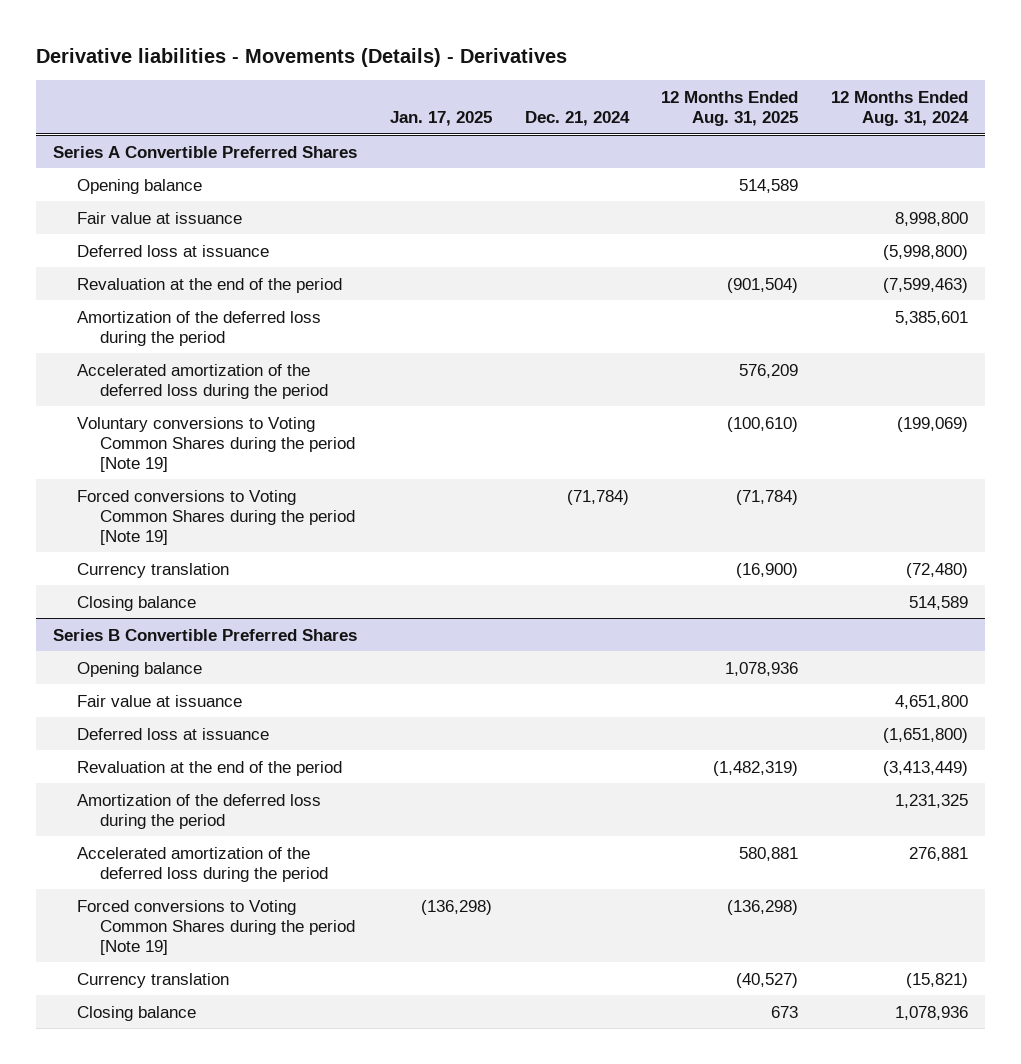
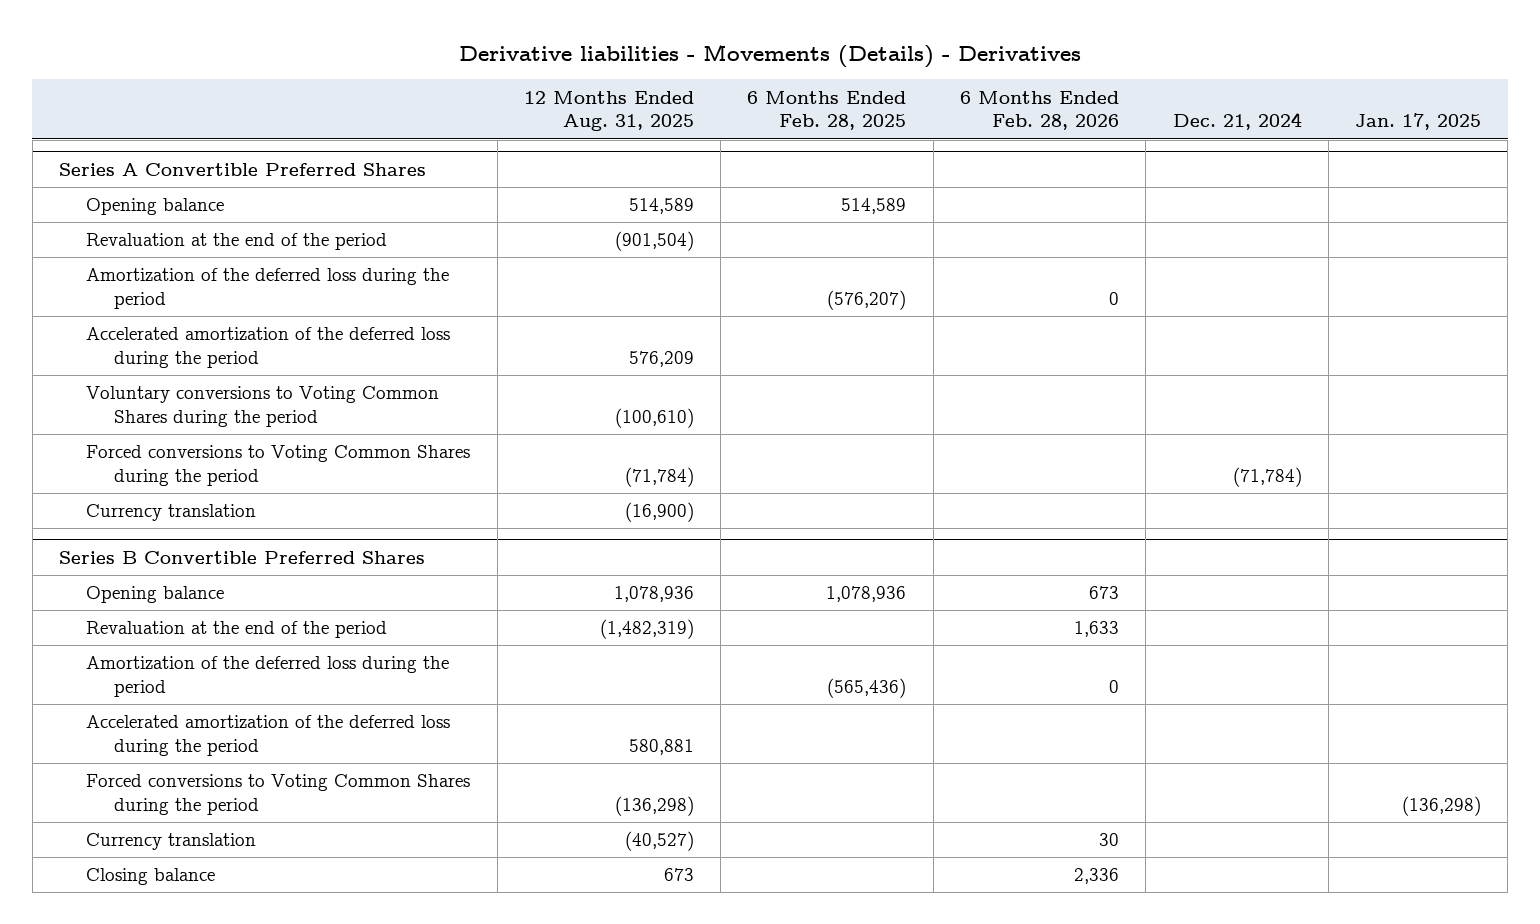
[831,90,970,126] 12 Months Ended Aug. 31, 2024 -> none
none -> [747,90,907,131] 6 Months Ended Feb. 28, 2025
none -> [959,90,1119,131] 6 Months Ended Feb. 28, 2026
[76,211,242,224] Fair value at issuance -> none
[76,244,269,257] Deferred loss at issuance -> none
[76,416,356,472] Voluntary conversions to Voting Common Shares during the period [Note 19] -> [86,386,440,427] Voluntary conversions to Voting Common Shares during the period
[76,489,356,545] Forced conversions to Voting Common Shares during the period [Note 19] -> [86,445,471,486] Forced conversions to Voting Common Shares during the period
[76,595,196,611] Closing balance -> none
[76,694,242,707] Fair value at issuance -> none
[76,727,269,740] Deferred loss at issuance -> none
[76,899,356,955] Forced conversions to Voting Common Shares during the period [Note 19] -> [86,774,471,815] Forced conversions to Voting Common Shares during the period

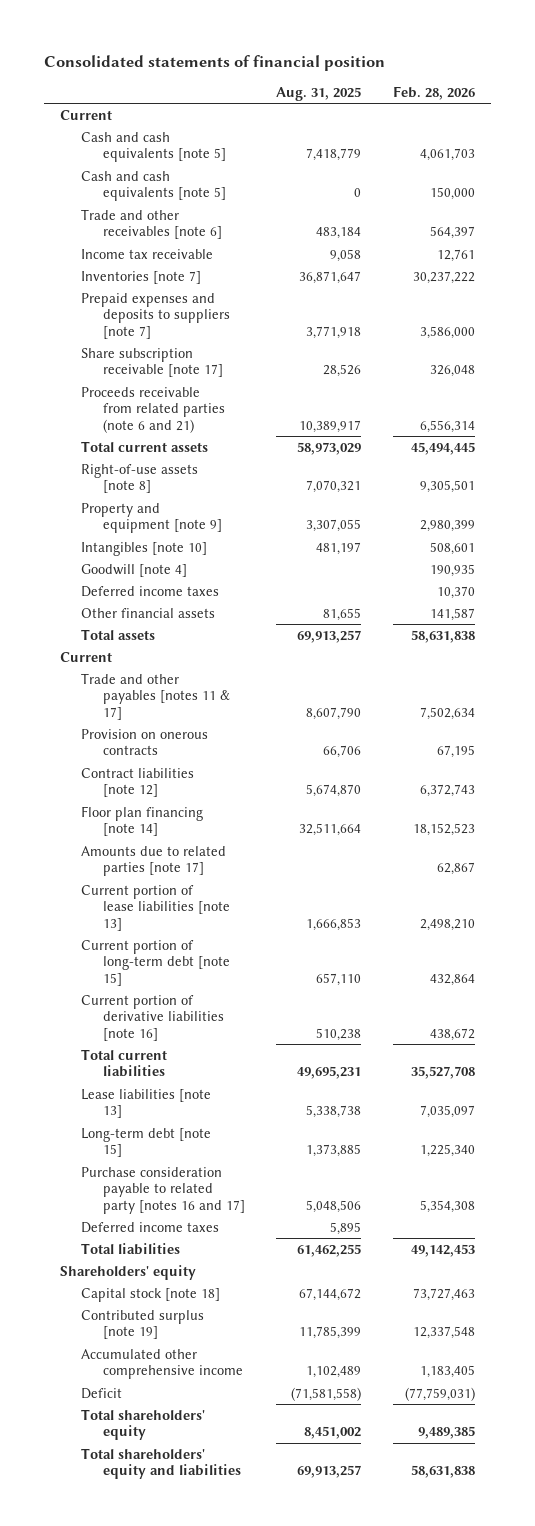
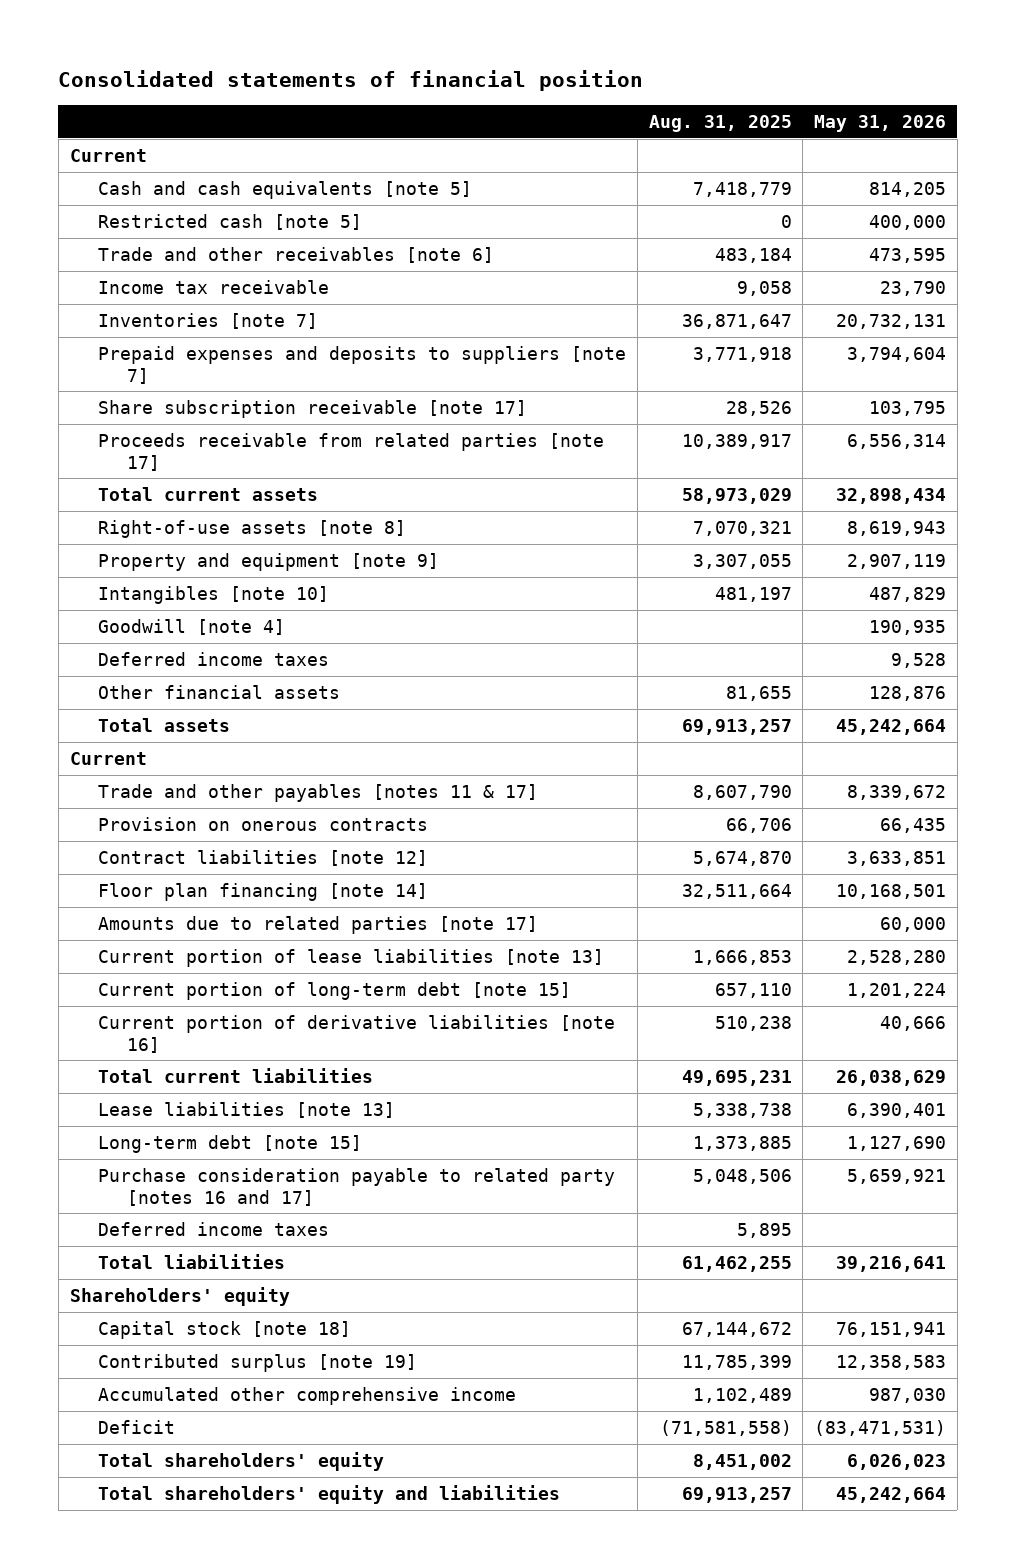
[393,85,476,100] Feb. 28, 2026 -> none
none -> [814,114,947,132] May 31, 2026
[81,170,226,202] Cash and cash equivalents [note 5] -> [98,214,363,231] Restricted cash [note 5]
[81,386,225,433] Proceeds receivable from related parties (note 6 and 21) -> [98,433,605,471] Proceeds receivable from related parties [note 17]

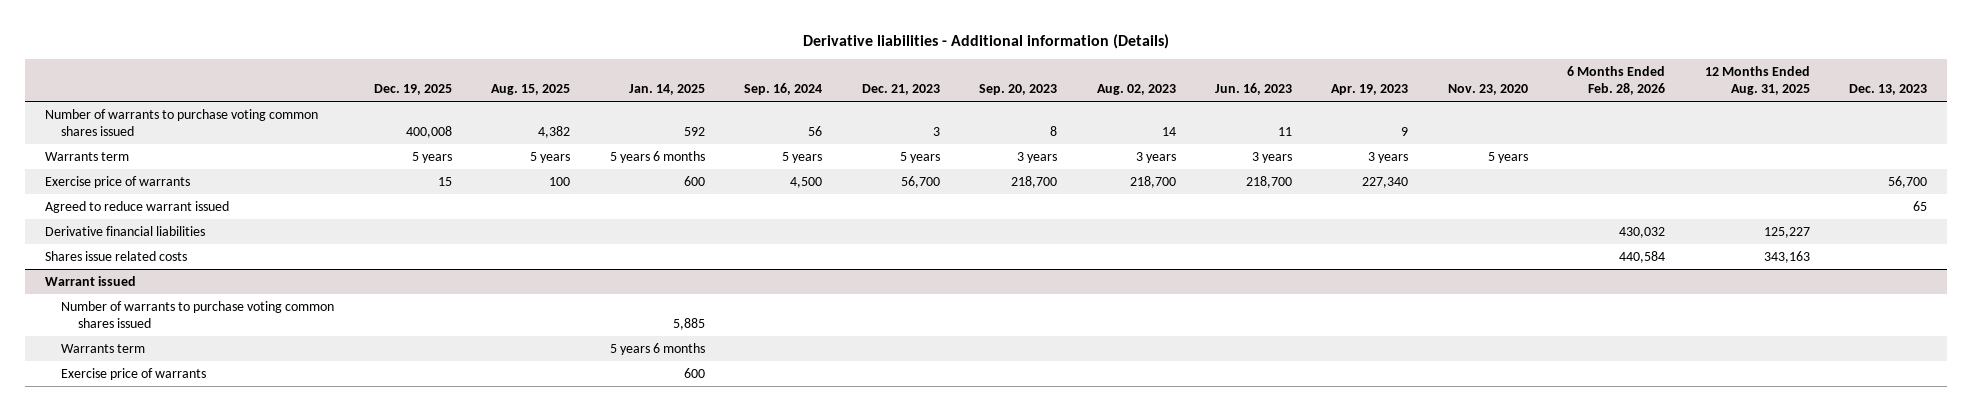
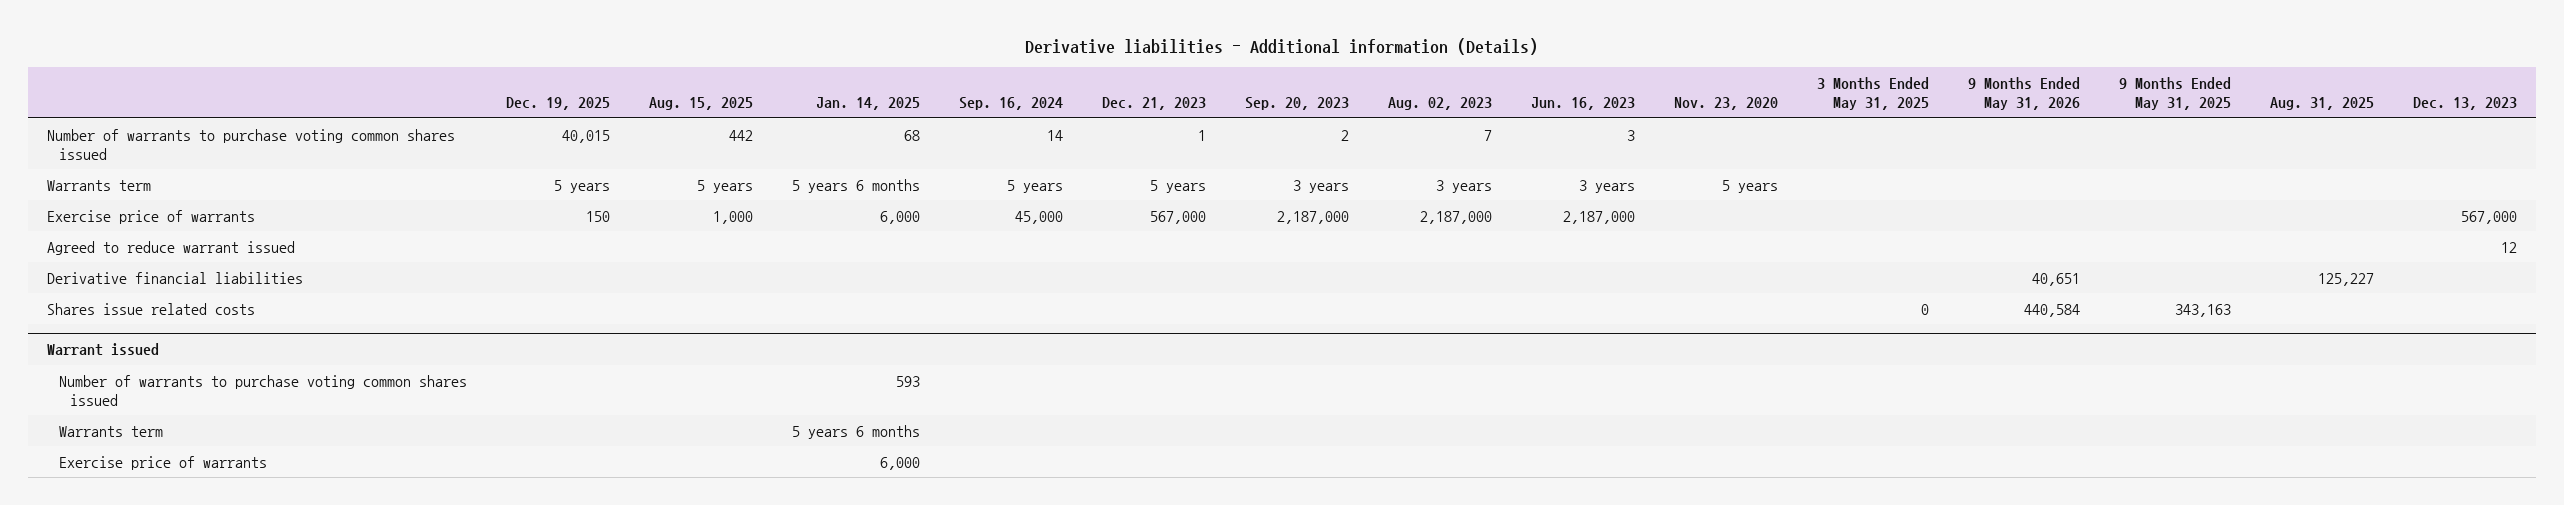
[1331,84,1409,96] Apr. 19, 2023 -> none
[1567,65,1666,96] 6 Months Ended Feb. 28, 2026 -> none
[1704,65,1810,96] 12 Months Ended Aug. 31, 2025 -> none
none -> [1816,76,1929,111] 3 Months Ended May 31, 2025
none -> [1967,76,2080,111] 9 Months Ended May 31, 2026
none -> [2118,76,2231,111] 9 Months Ended May 31, 2025
none -> [2269,97,2374,111] Aug. 31, 2025
[405,126,452,139] 400,008 -> [561,129,610,143] 40,015
[538,126,571,139] 4,382 -> [728,129,753,141] 442
[683,127,705,137] 592 -> [903,129,920,141] 68
[808,126,823,137] 56 -> [1046,129,1063,141] 14
[932,127,940,137] 3 -> [1197,129,1206,141] 1
[1050,126,1058,137] 8 -> [1340,129,1349,141] 2
[1161,127,1176,137] 14 -> [1483,129,1492,141] 7
[1277,127,1292,137] 11 -> [1626,129,1635,141] 3
[437,176,452,186] 15 -> [585,210,610,222] 150
[549,176,571,186] 100 -> [712,210,753,224] 1,000
[683,175,705,186] 600 -> [879,210,920,224] 6,000
[790,176,823,188] 4,500 -> [1014,210,1063,224] 45,000
[900,175,940,188] 56,700 -> [1149,210,1206,224] 567,000
[1011,175,1058,188] 218,700 -> [1276,210,1349,224] 2,187,000
[1129,175,1176,188] 218,700 -> [1419,210,1492,224] 2,187,000
[1245,175,1292,188] 218,700 -> [1562,210,1635,224] 2,187,000
[1888,175,1928,188] 56,700 -> [2460,210,2517,224] 567,000
[1913,200,1928,211] 65 -> [2500,241,2517,253] 12
[672,318,705,331] 5,885 -> [895,375,920,387] 593
[683,367,705,378] 600 -> [879,456,920,470] 6,000

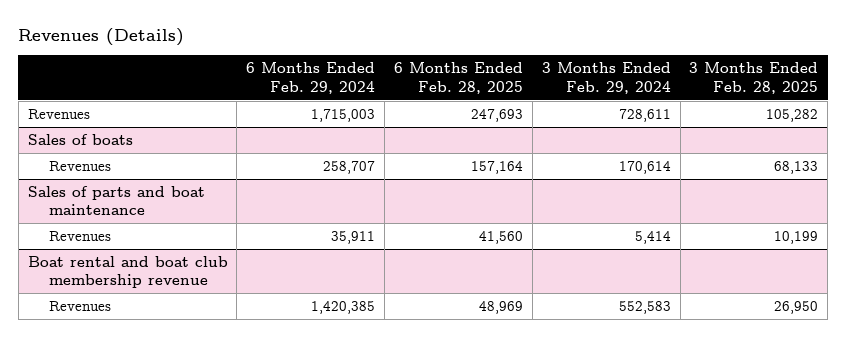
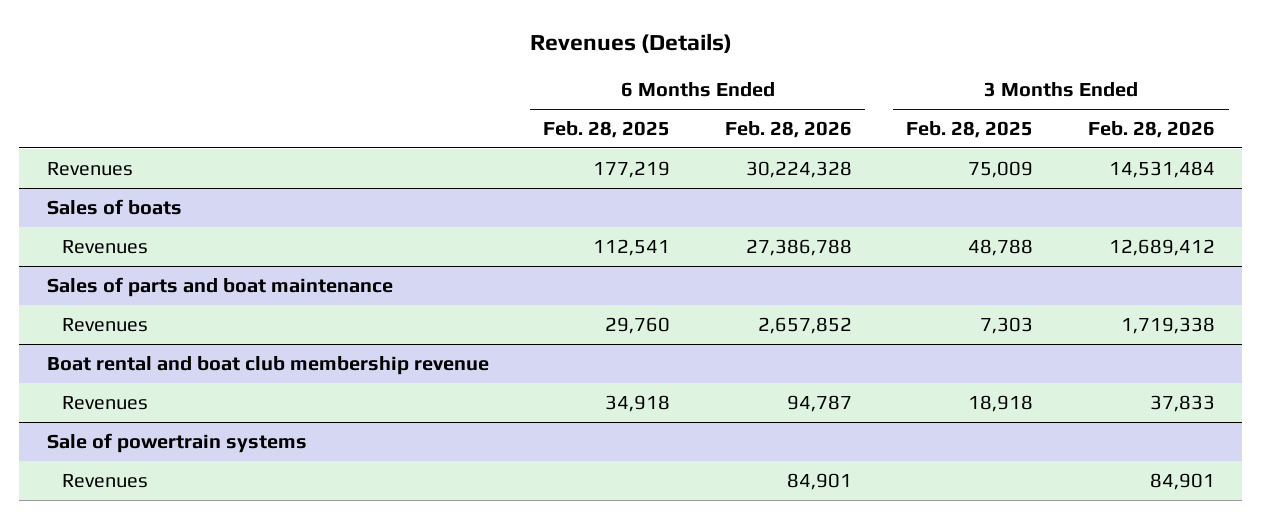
[246,62,376,94] 6 Months Ended Feb. 29, 2024 -> none
[541,62,671,94] 3 Months Ended Feb. 29, 2024 -> none
none -> [724,120,852,138] Feb. 28, 2026
none -> [1087,120,1215,138] Feb. 28, 2026
[470,108,523,122] 247,693 -> [593,160,671,178] 177,219
[766,108,819,122] 105,282 -> [968,160,1034,178] 75,009
[470,160,523,174] 157,164 -> [593,238,671,256] 112,541
[774,160,819,174] 68,133 -> [968,238,1034,256] 48,788
[478,230,523,244] 41,560 -> [605,316,671,334] 29,760
[774,230,819,244] 10,199 -> [980,316,1034,334] 7,303
[478,300,523,314] 48,969 -> [605,394,671,412] 34,918
[774,300,819,314] 26,950 -> [968,394,1034,412] 18,918
none -> [46,432,307,453] Sale of powertrain systems
none -> [61,473,148,488] Revenues

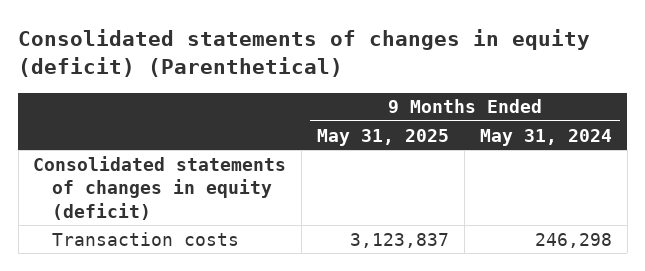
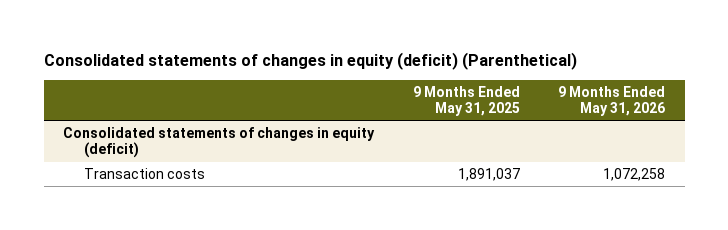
[479,128,612,146] May 31, 2024 -> none
none -> [558,85,666,117] 9 Months Ended May 31, 2026
[350,232,450,248] 3,123,837 -> [457,168,520,182] 1,891,037

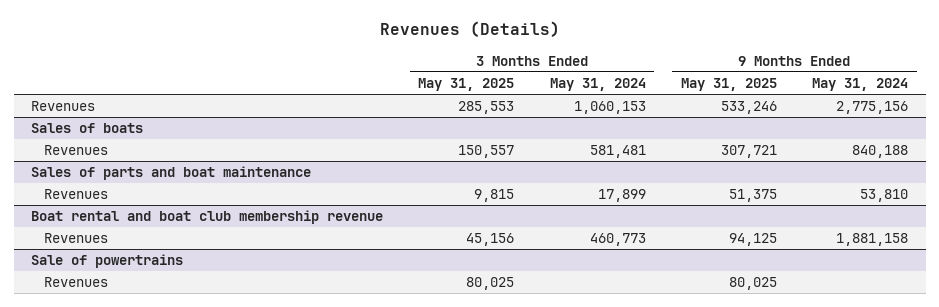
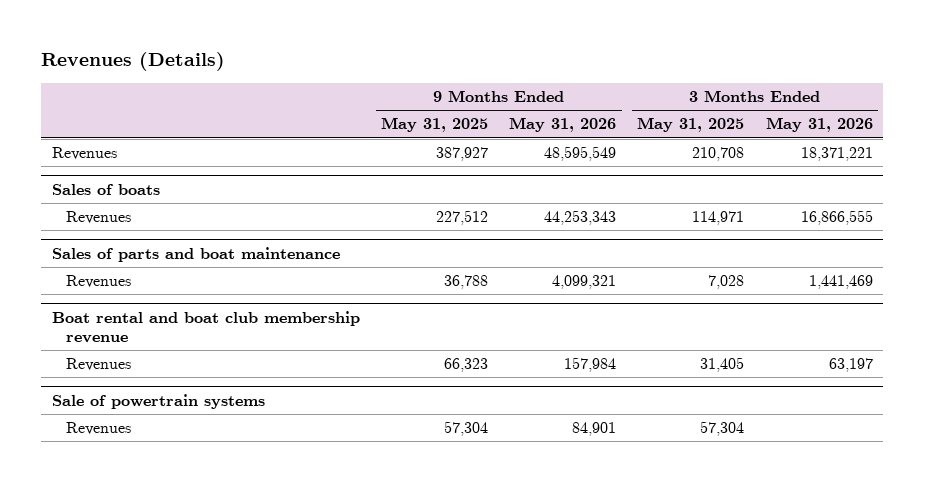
[549,78,646,92] May 31, 2024 -> none
[811,78,908,92] May 31, 2024 -> none
none -> [509,117,617,133] May 31, 2026
none -> [765,117,873,133] May 31, 2026
[458,101,515,115] 285,553 -> [692,147,745,162] 210,708
[720,101,777,115] 533,246 -> [436,147,489,162] 387,927
[458,145,515,159] 150,557 -> [692,211,745,226] 114,971
[720,145,777,159] 307,721 -> [436,210,489,226] 227,512
[474,189,515,203] 9,815 -> [708,275,745,290] 7,028
[728,189,777,203] 51,375 -> [444,275,489,290] 36,788
[466,233,515,247] 45,156 -> [700,357,745,373] 31,405
[728,233,777,247] 94,125 -> [444,358,489,373] 66,323
[31,254,184,269] Sale of powertrains -> [51,393,265,409] Sale of powertrain systems
[466,277,515,291] 80,025 -> [700,421,745,437] 57,304
[728,277,777,291] 80,025 -> [444,421,489,437] 57,304

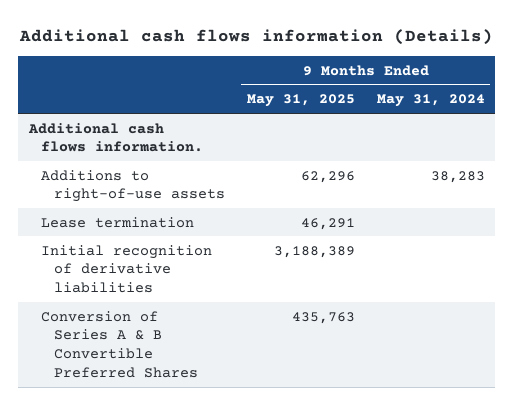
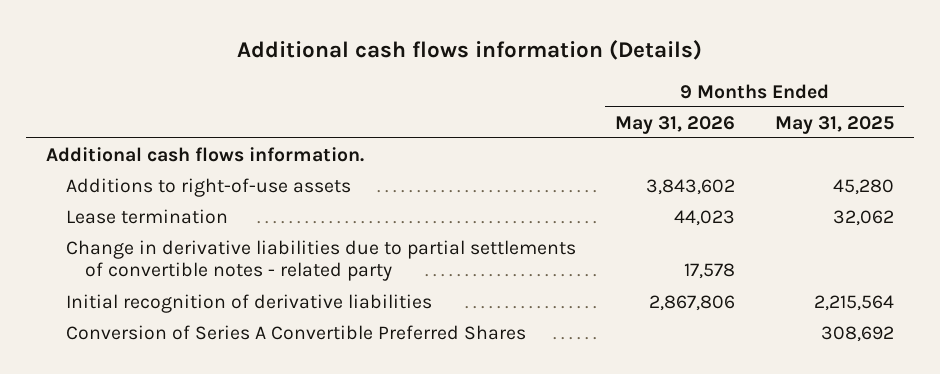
[376,94,485,108] May 31, 2024 -> none
none -> [615,115,736,134] May 31, 2026
[300,170,355,183] 62,296 -> [833,178,895,195] 45,280
[300,217,355,230] 46,291 -> [833,209,895,226] 32,062
none -> [65,239,576,282] Change in derivative liabilities due to partial settlements of convertible notes - related party
[273,245,355,258] 3,188,389 -> [814,294,895,311] 2,215,564
[41,310,199,379] Conversion of Series A & B Convertible Preferred Shares -> [65,324,526,340] Conversion of Series A Convertible Preferred Shares
[291,311,355,324] 435,763 -> [821,325,895,342] 308,692

